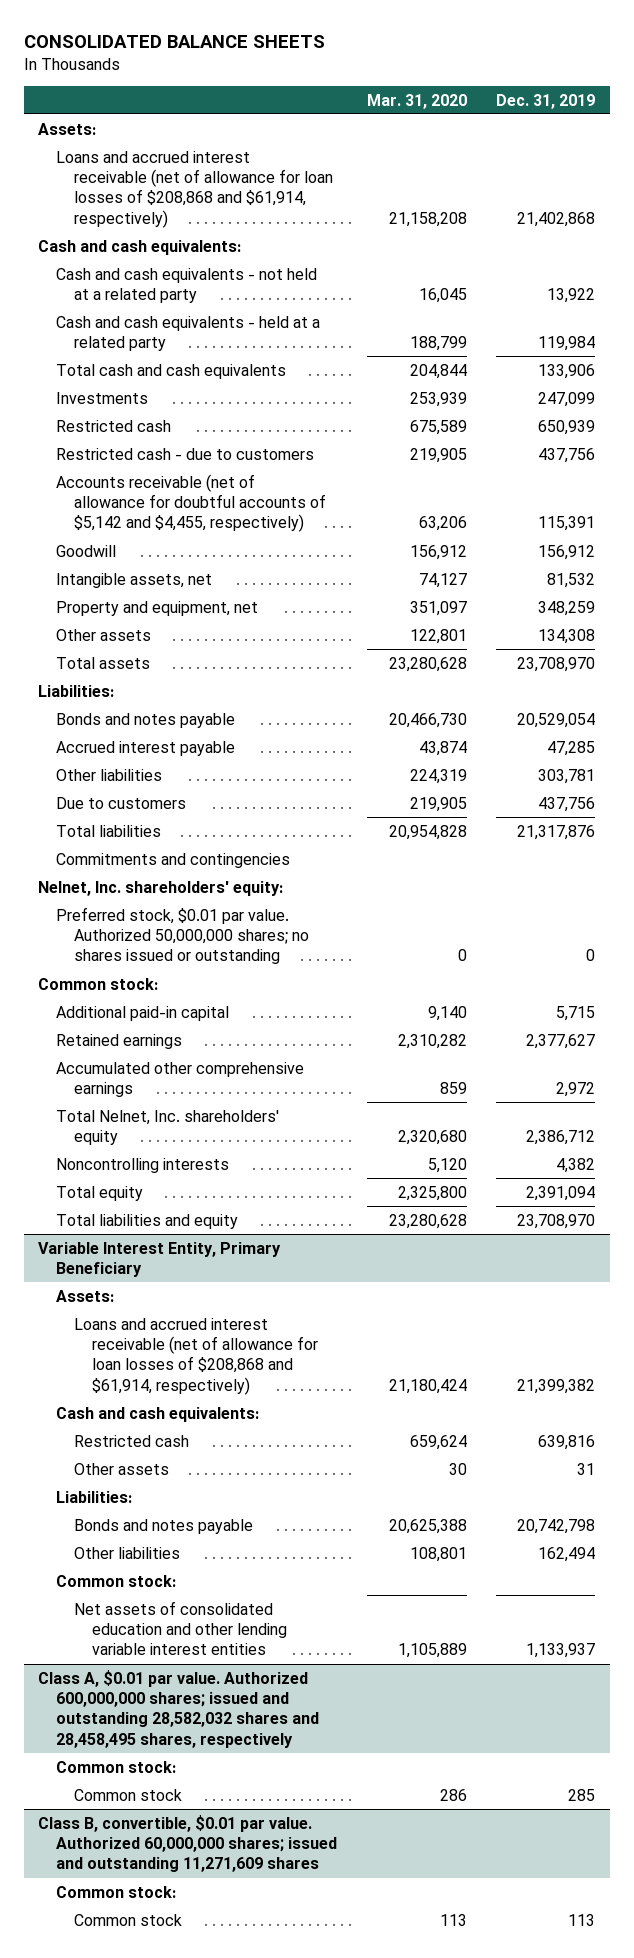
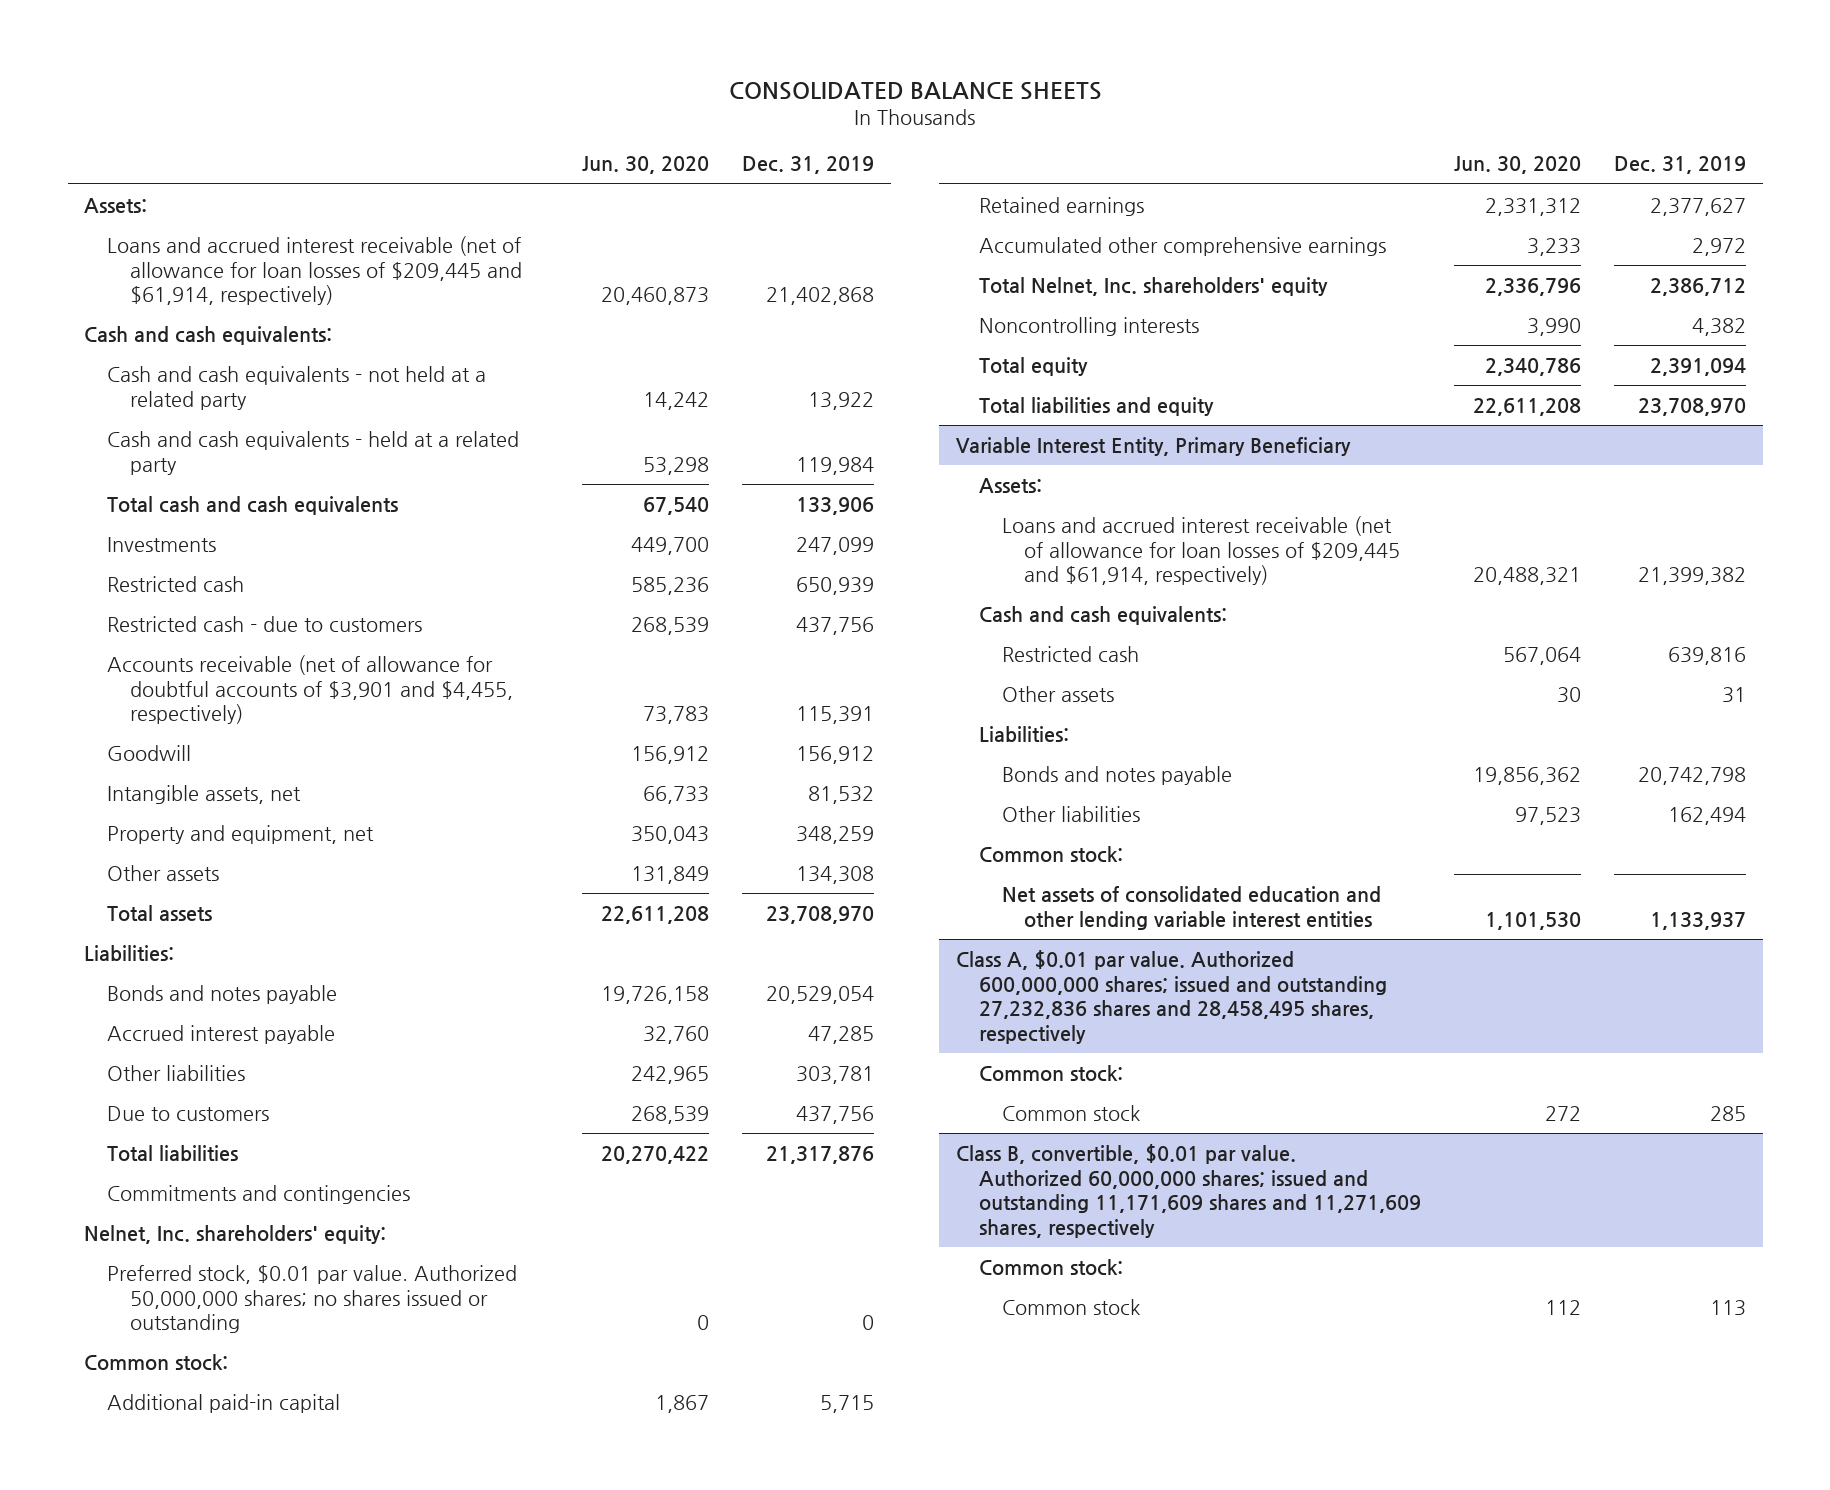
[366,93,467,109] Mar. 31, 2020 -> none
none -> [582,156,710,175] Jun. 30, 2020
[56,150,334,228] Loans and accrued interest receivable (net of allowance for loan losses of $208,868 and $61,914, respectively) -> [106,235,522,306] Loans and accrued interest receivable (net of allowance for loan losses of $209,445 and $61,914, respectively)
[56,473,327,533] Accounts receivable (net of allowance for doubtful accounts of $5,142 and $4,455, respectively) -> [106,654,513,725] Accounts receivable (net of allowance for doubtful accounts of $3,901 and $4,455, respectively)
[74,1317,318,1395] Loans and accrued interest receivable (net of allowance for loan losses of $208,868 and $61,914, respectively) -> [1001,515,1401,586] Loans and accrued interest receivable (net of allowance for loan losses of $209,445 and $61,914, respectively)
[38,1669,320,1748] Class A, $0.01 par value. Authorized 600,000,000 shares; issued and outstanding 28,582,032 shares and 28,458,495 shares, respectively -> [956,949,1387,1044] Class A, $0.01 par value. Authorized 600,000,000 shares; issued and outstanding 27,232,836 shares and 28,458,495 shares, respectively
[38,1814,338,1873] Class B, convertible, $0.01 par value. Authorized 60,000,000 shares; issued and outstanding 11,271,609 shares -> [956,1143,1421,1238] Class B, convertible, $0.01 par value. Authorized 60,000,000 shares; issued and outstanding 11,171,609 shares and 11,271,609 shares, respectively

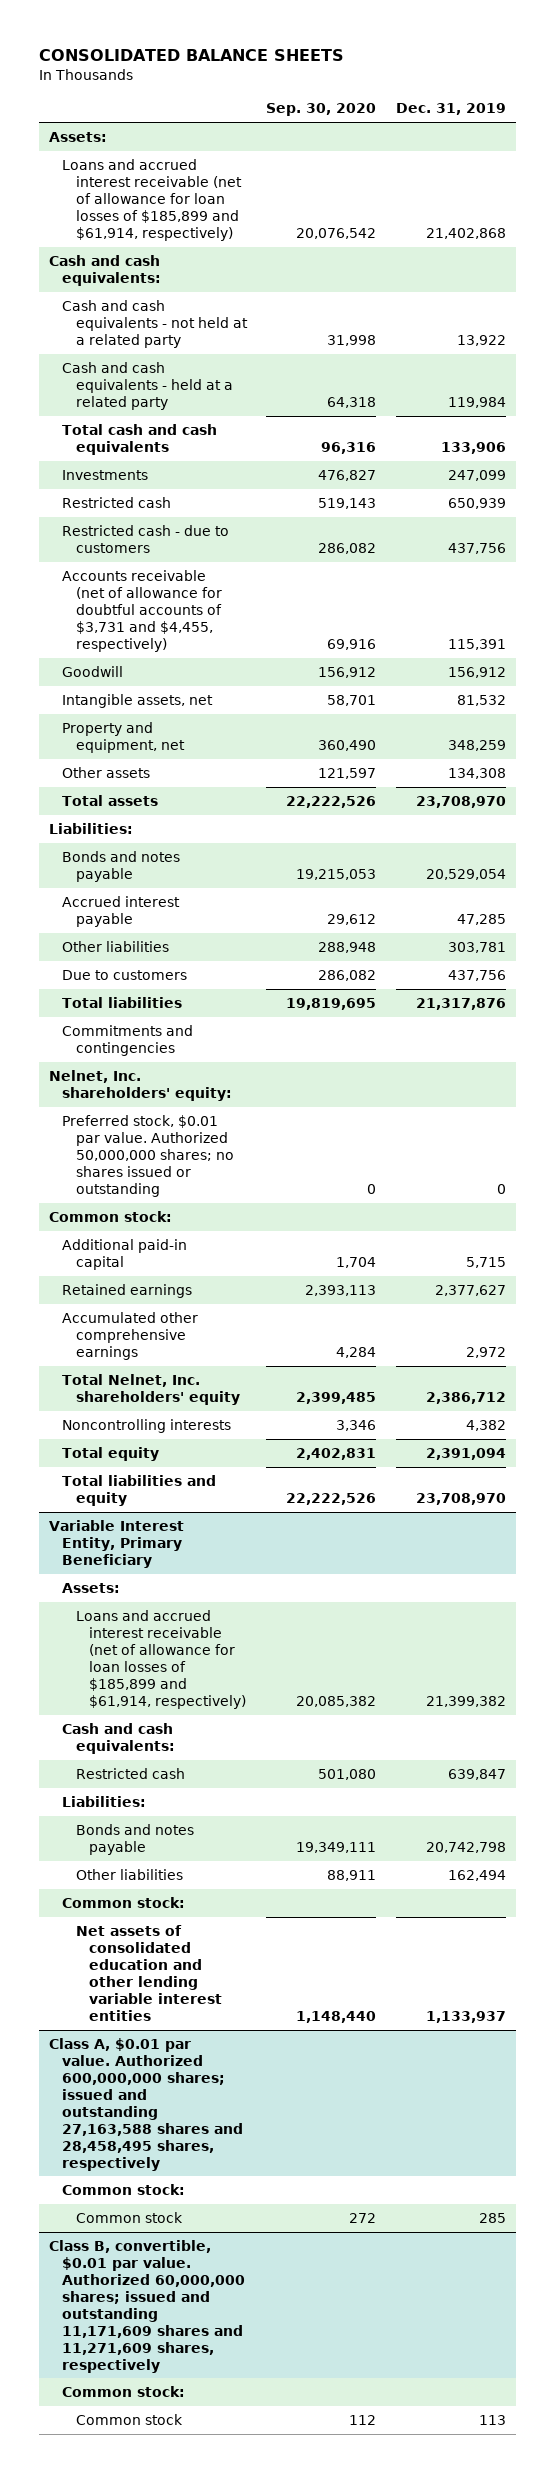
[582,156,710,175] Jun. 30, 2020 -> none
none -> [266,103,377,117] Sep. 30, 2020
[106,235,522,306] Loans and accrued interest receivable (net of allowance for loan losses of $209,445 and $61,914, respectively) -> [62,159,242,241] Loans and accrued interest receivable (net of allowance for loan losses of $185,899 and $61,914, respectively)
[106,654,513,725] Accounts receivable (net of allowance for doubtful accounts of $3,901 and $4,455, respectively) -> [62,570,222,652] Accounts receivable (net of allowance for doubtful accounts of $3,731 and $4,455, respectively)
[1001,515,1401,586] Loans and accrued interest receivable (net of allowance for loan losses of $209,445 and $61,914, respectively) -> [75,1610,246,1709] Loans and accrued interest receivable (net of allowance for loan losses of $185,899 and $61,914, respectively)
[1001,685,1114,702] Other assets -> none
[1668,646,1747,665] 639,816 -> [447,1769,506,1781] 639,847
[956,949,1387,1044] Class A, $0.01 par value. Authorized 600,000,000 shares; issued and outstanding 27,232,836 shares and 28,458,495 shares, respectively -> [49,2038,244,2171] Class A, $0.01 par value. Authorized 600,000,000 shares; issued and outstanding 27,163,588 shares and 28,458,495 shares, respectively

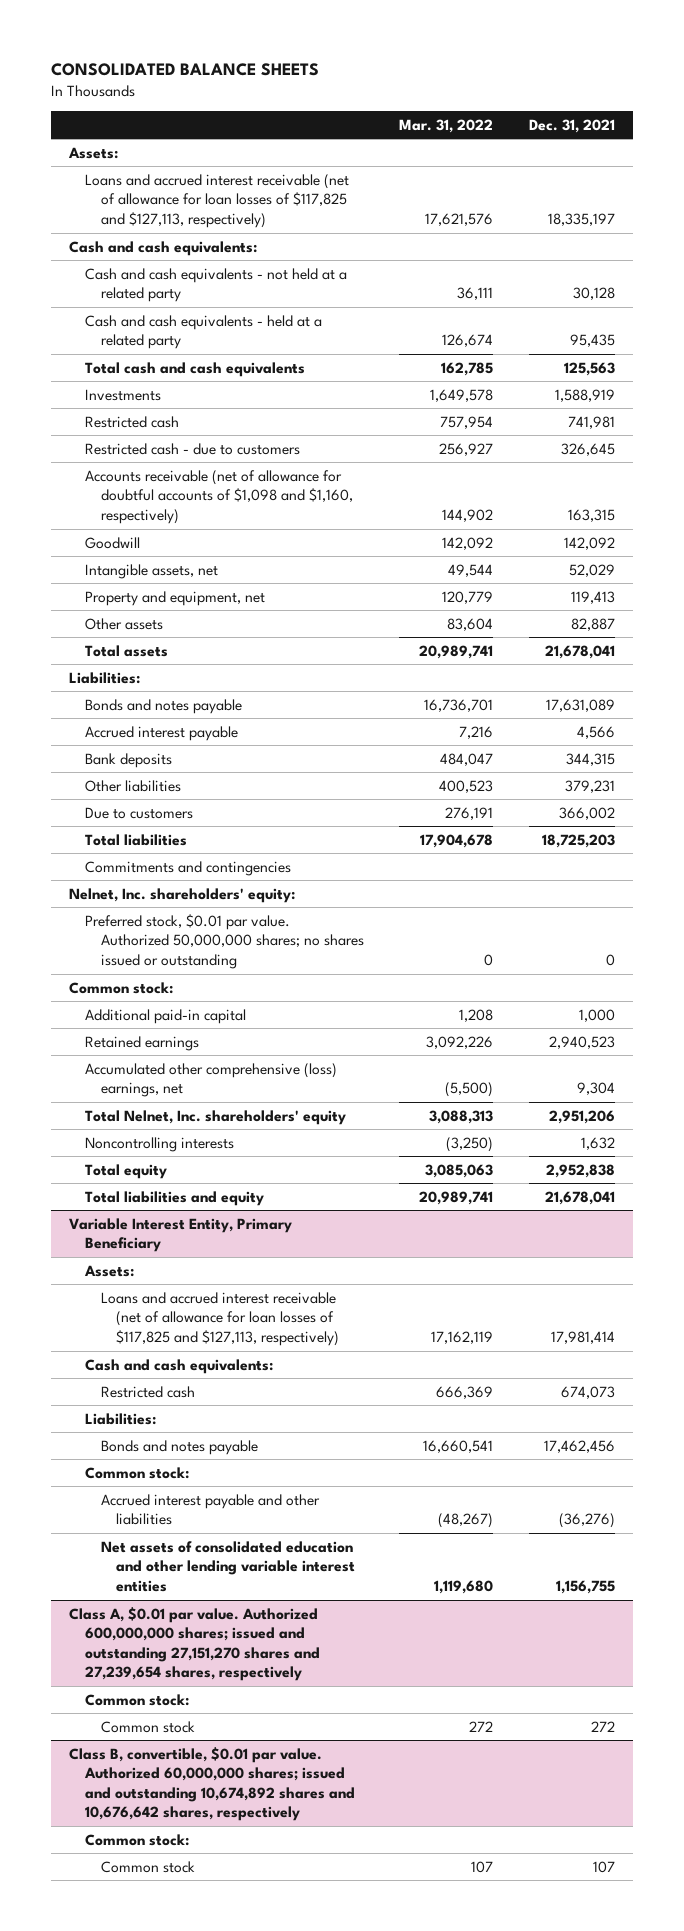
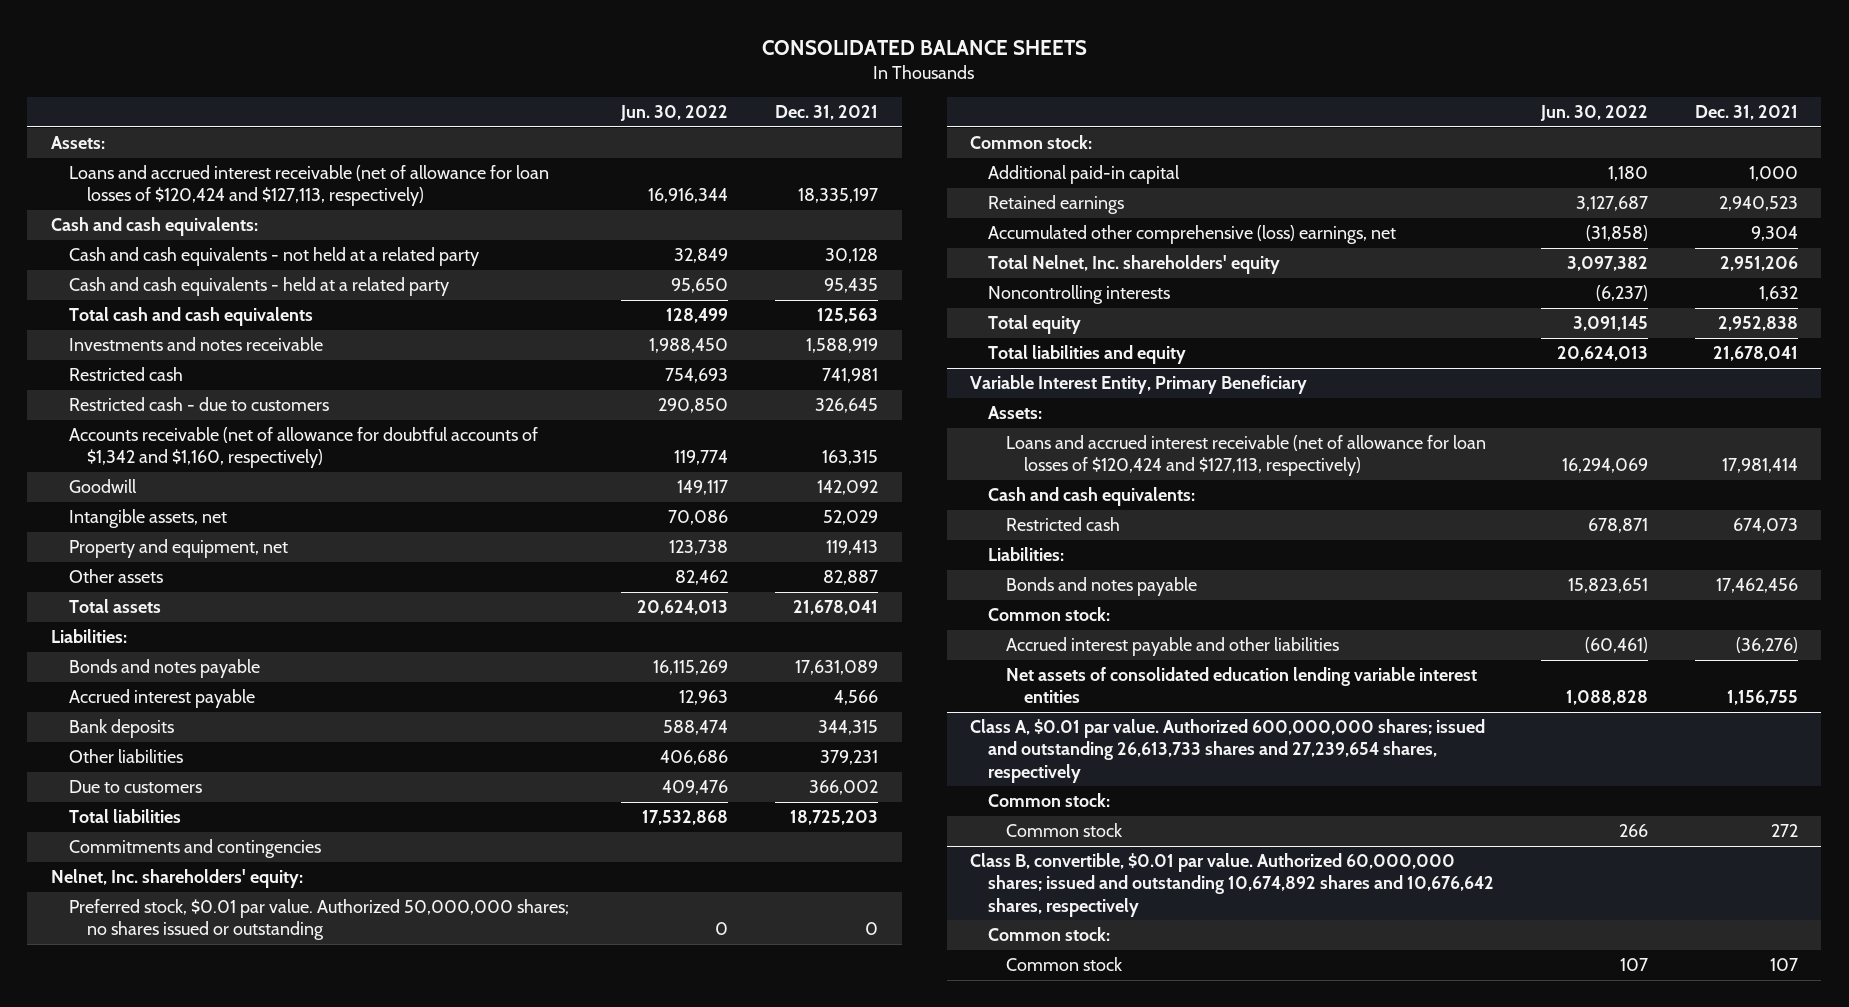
[399,118,494,133] Mar. 31, 2022 -> none
none -> [620,105,729,122] Jun. 30, 2022
[84,173,349,228] Loans and accrued interest receivable (net of allowance for loan losses of $117,825 and $127,113, respectively) -> [68,165,549,207] Loans and accrued interest receivable (net of allowance for loan losses of $120,424 and $127,113, respectively)
[84,388,161,401] Investments -> [68,337,323,352] Investments and notes receivable
[84,469,353,524] Accounts receivable (net of allowance for doubtful accounts of $1,098 and $1,160, respectively) -> [68,427,538,469] Accounts receivable (net of allowance for doubtful accounts of $1,342 and $1,160, respectively)
[100,1291,340,1346] Loans and accrued interest receivable (net of allowance for loan losses of $117,825 and $127,113, respectively) -> [1006,435,1487,477] Loans and accrued interest receivable (net of allowance for loan losses of $120,424 and $127,113, respectively)
[100,1540,356,1592] Net assets of consolidated education and other lending variable interest entities -> [1006,667,1478,704] Net assets of consolidated education lending variable interest entities
[68,1606,320,1682] Class A, $0.01 par value. Authorized 600,000,000 shares; issued and outstanding 27,151,270 shares and 27,239,654 shares, respectively -> [970,719,1486,783] Class A, $0.01 par value. Authorized 600,000,000 shares; issued and outstanding 26,613,733 shares and 27,239,654 shares, respectively

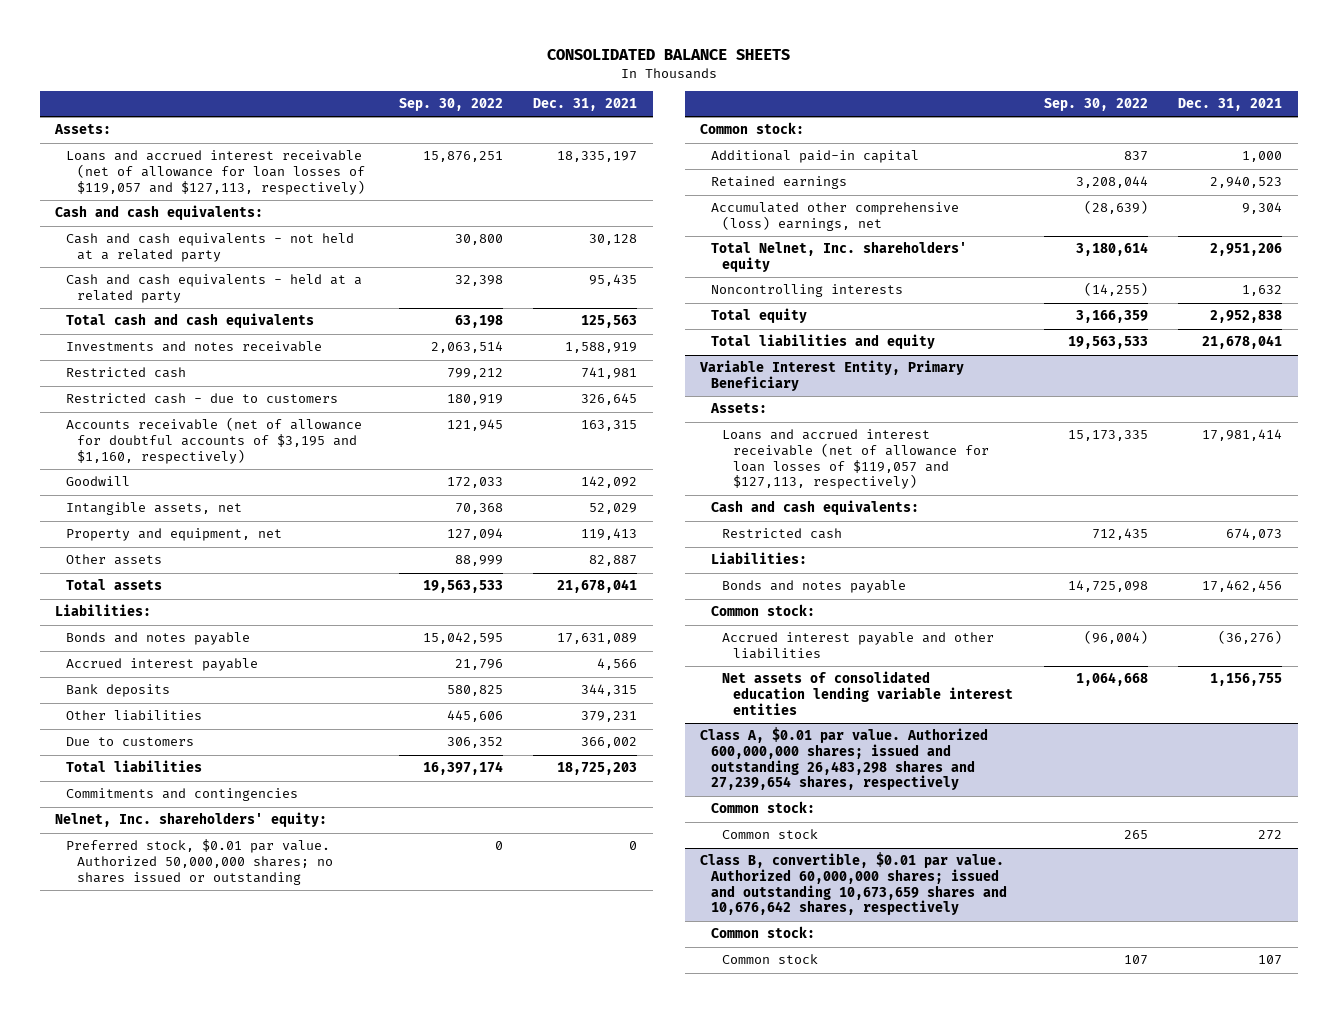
[620,105,729,122] Jun. 30, 2022 -> none
none -> [398,97,503,111] Sep. 30, 2022
[68,165,549,207] Loans and accrued interest receivable (net of allowance for loan losses of $120,424 and $127,113, respectively) -> [66,150,366,195] Loans and accrued interest receivable (net of allowance for loan losses of $119,057 and $127,113, respectively)
[68,427,538,469] Accounts receivable (net of allowance for doubtful accounts of $1,342 and $1,160, respectively) -> [66,417,363,464] Accounts receivable (net of allowance for doubtful accounts of $3,195 and $1,160, respectively)
[1006,435,1487,477] Loans and accrued interest receivable (net of allowance for loan losses of $120,424 and $127,113, respectively) -> [722,429,989,490] Loans and accrued interest receivable (net of allowance for loan losses of $119,057 and $127,113, respectively)
[970,719,1486,783] Class A, $0.01 par value. Authorized 600,000,000 shares; issued and outstanding 26,613,733 shares and 27,239,654 shares, respectively -> [700,727,989,791] Class A, $0.01 par value. Authorized 600,000,000 shares; issued and outstanding 26,483,298 shares and 27,239,654 shares, respectively
[970,853,1495,917] Class B, convertible, $0.01 par value. Authorized 60,000,000 shares; issued and outstanding 10,674,892 shares and 10,676,642 shares, respectively -> [700,852,1008,916] Class B, convertible, $0.01 par value. Authorized 60,000,000 shares; issued and outstanding 10,673,659 shares and 10,676,642 shares, respectively

